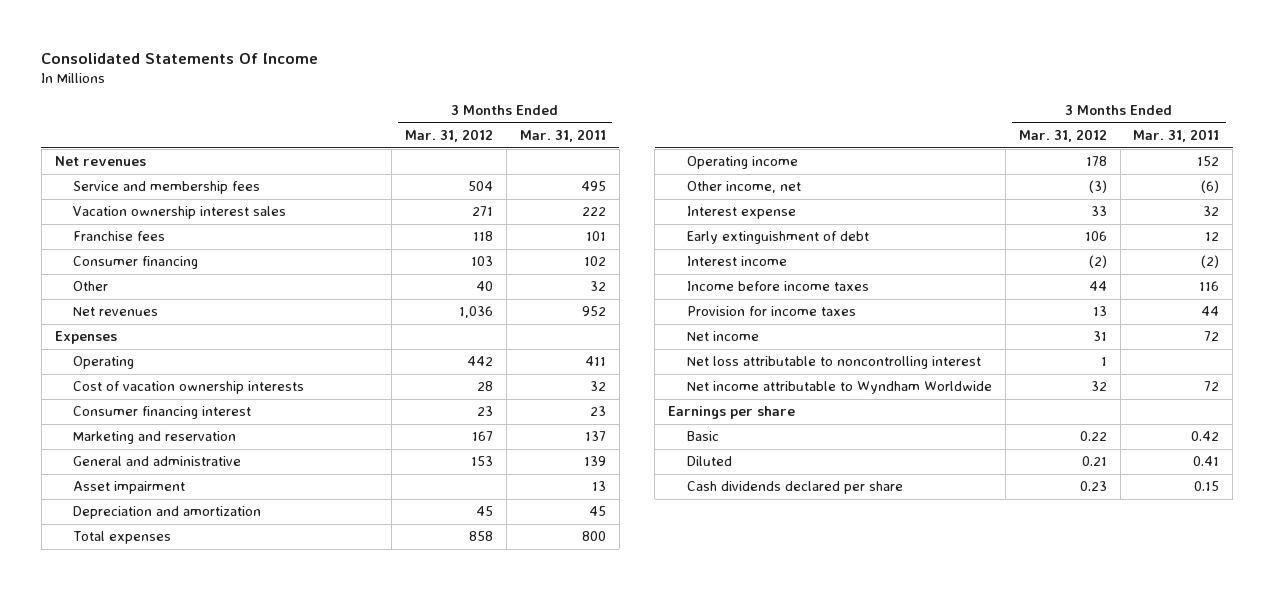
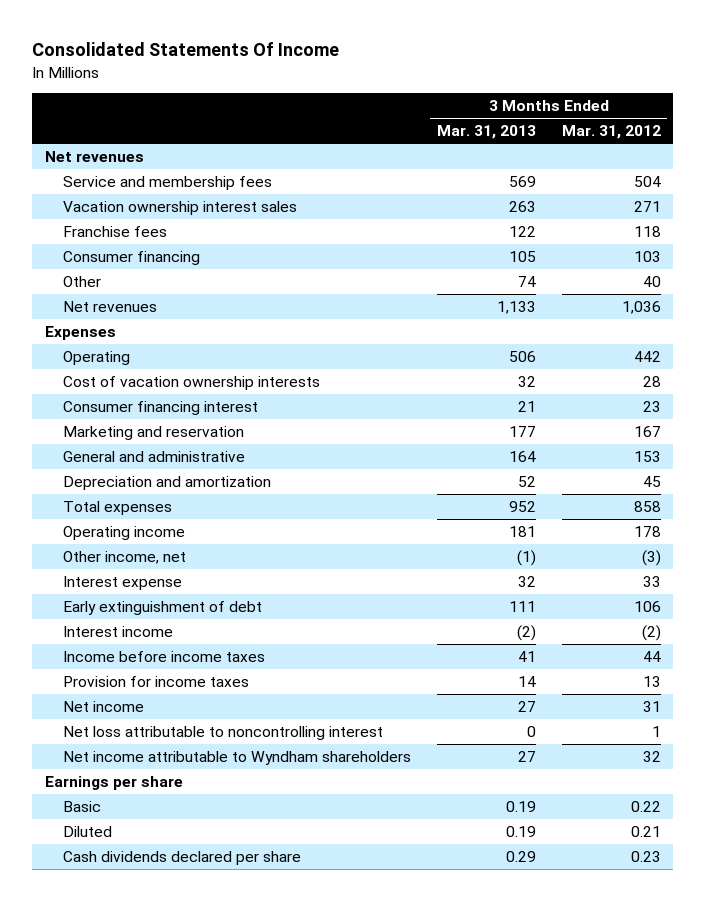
[519,129,606,143] Mar. 31, 2011 -> none
none -> [436,125,536,140] Mar. 31, 2013
[73,481,186,495] Asset impairment -> none
[686,381,992,395] Net income attributable to Wyndham Worldwide -> [63,751,412,766] Net income attributable to Wyndham shareholders

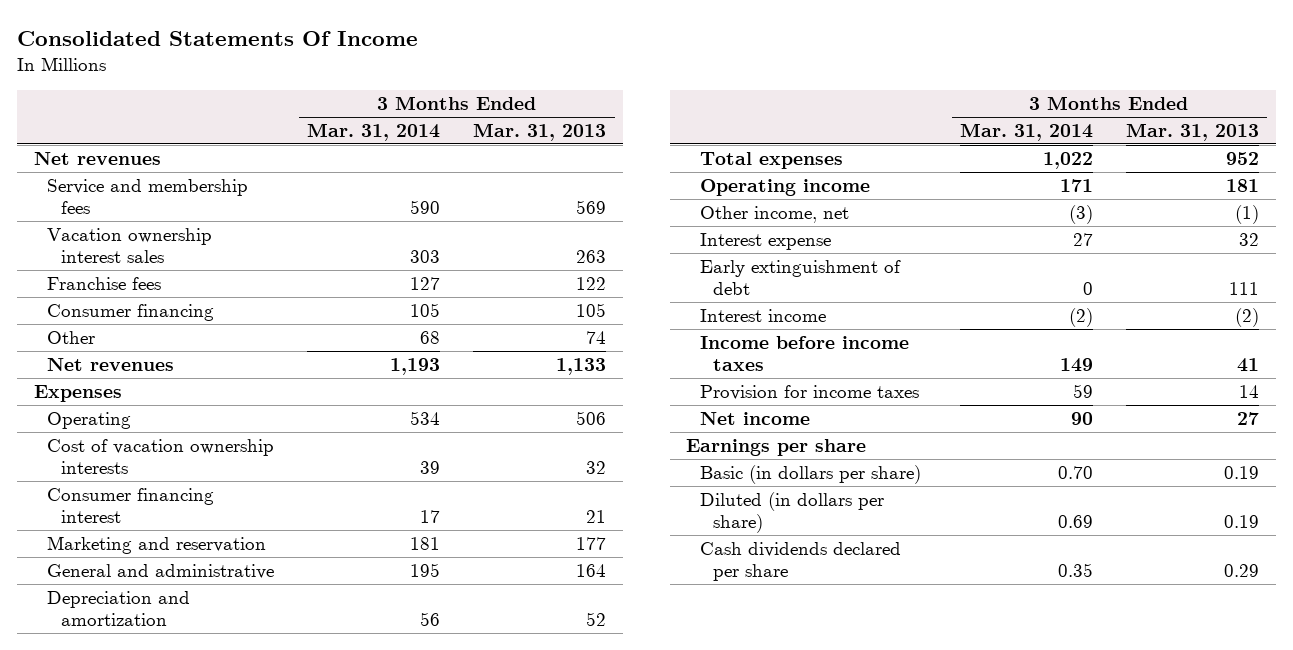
[561,125,661,140] Mar. 31, 2012 -> none
none -> [307,122,441,141] Mar. 31, 2014
[63,726,384,741] Net loss attributable to noncontrolling interest -> none
[63,751,412,766] Net income attributable to Wyndham shareholders -> none
[63,801,102,813] Basic -> [699,464,921,484] Basic (in dollars per share)
[63,826,113,838] Diluted -> [699,491,884,533] Diluted (in dollars per share)

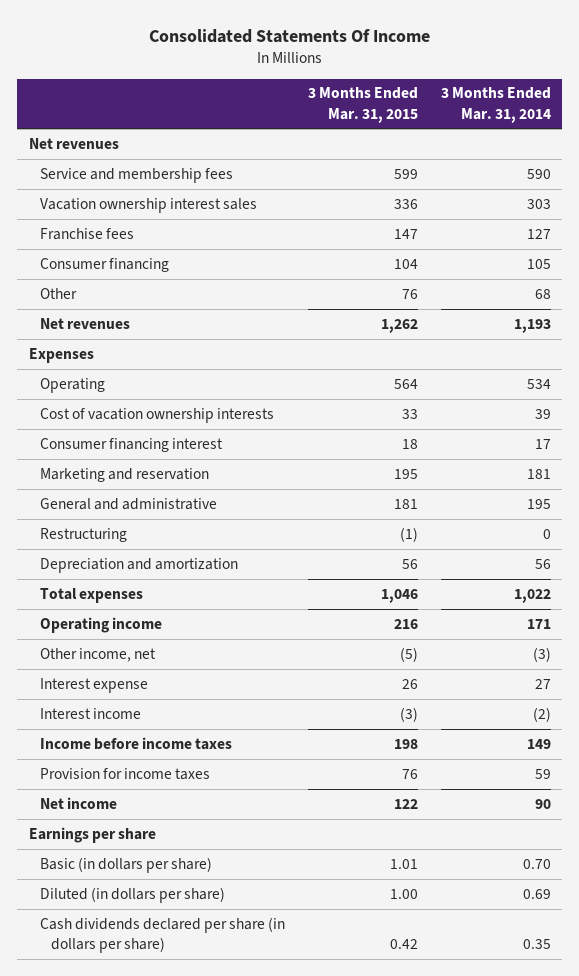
[473,122,607,141] Mar. 31, 2013 -> none
none -> [307,87,418,123] 3 Months Ended Mar. 31, 2015
none -> [39,527,127,542] Restructuring
[699,259,901,295] Early extinguishment of debt -> none
[699,541,901,581] Cash dividends declared per share -> [39,916,285,954] Cash dividends declared per share (in dollars per share)

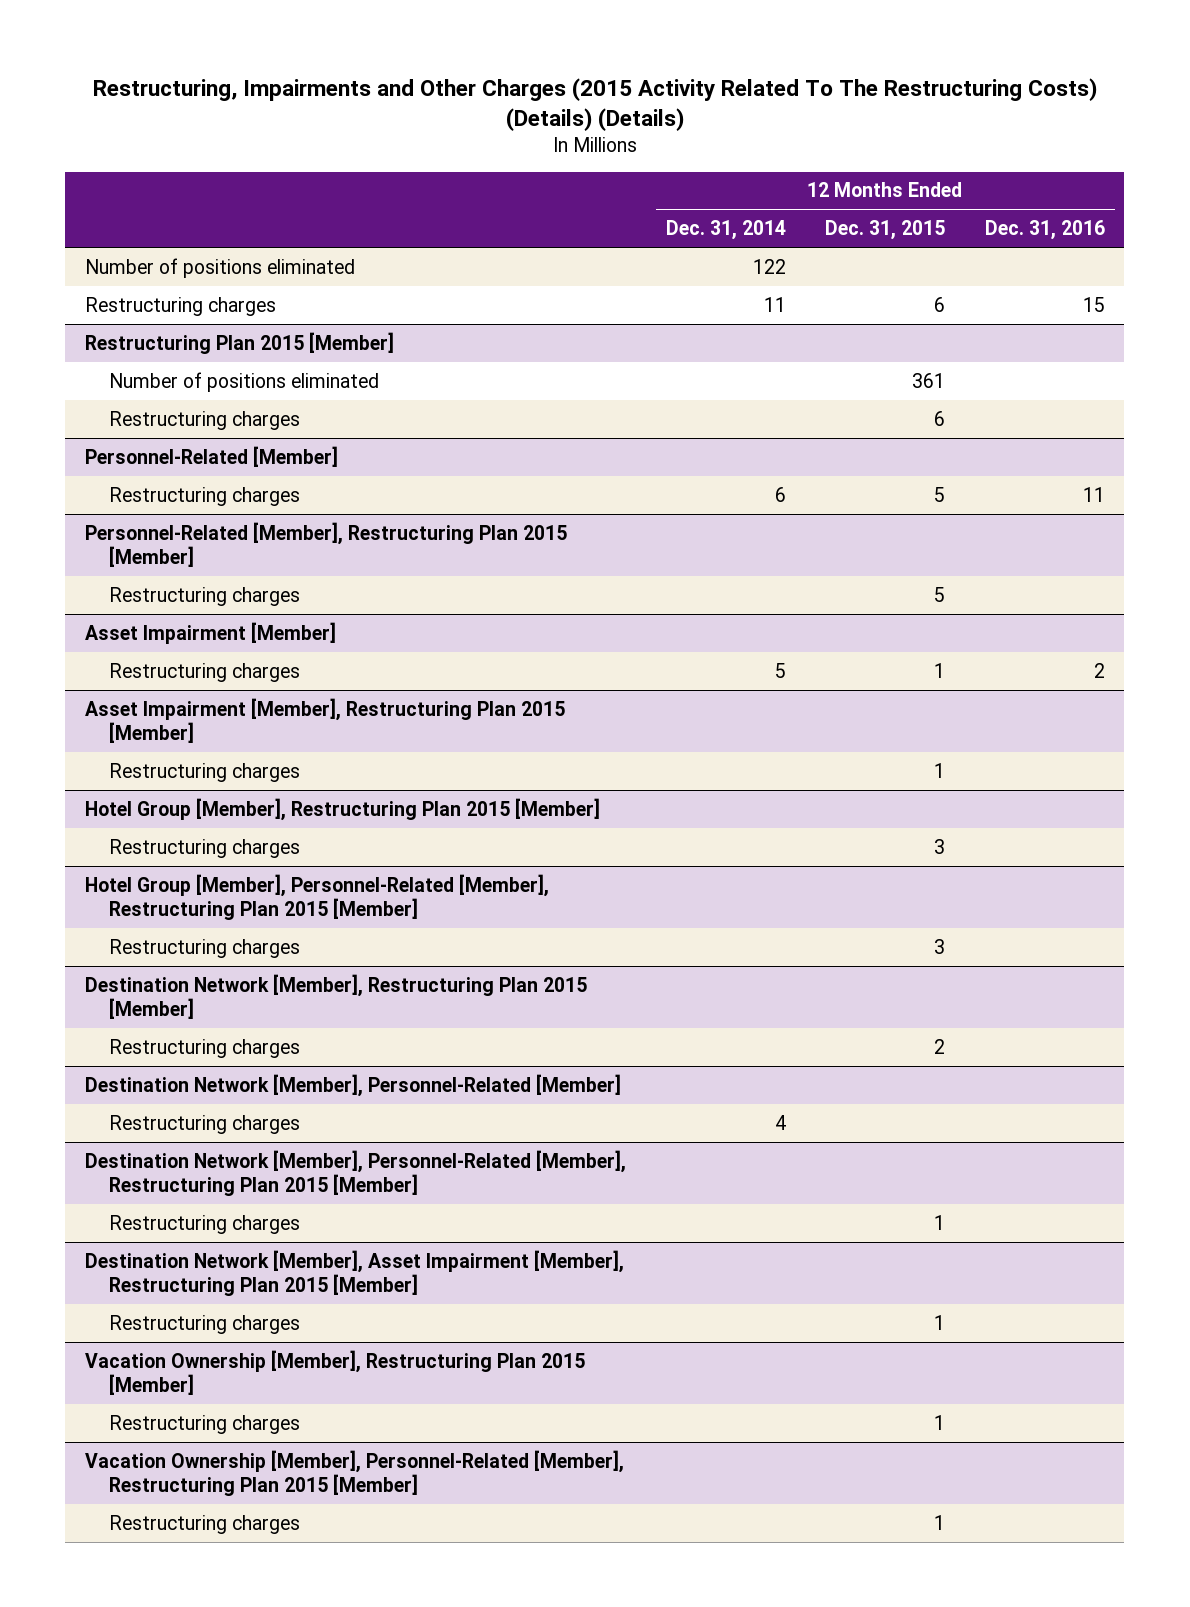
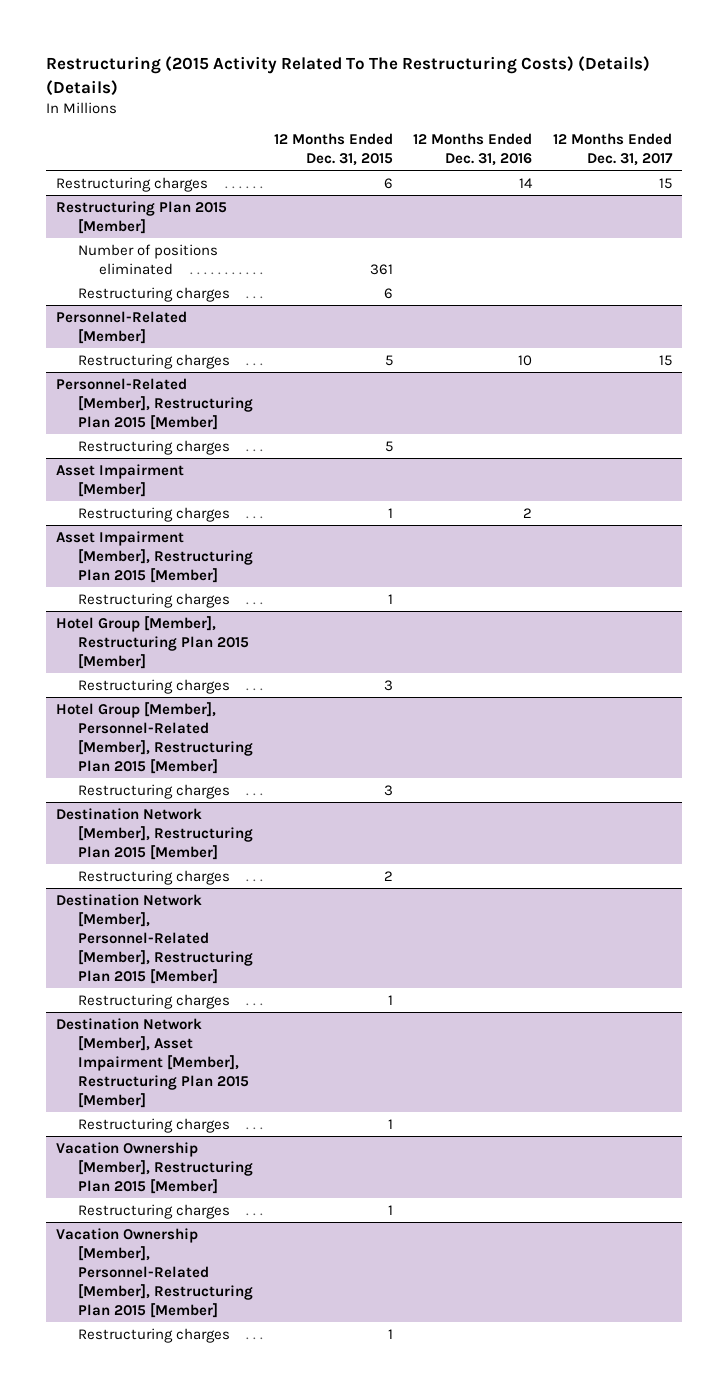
[92,77,1097,131] Restructuring, Impairments and Other Charges (2015 Activity Related To The Restructuring Costs) (Details) (Details) -> [46,56,651,96] Restructuring (2015 Activity Related To The Restructuring Costs) (Details) (Details)
[665,220,786,241] Dec. 31, 2014 -> none
none -> [553,133,674,167] 12 Months Ended Dec. 31, 2017
[84,257,355,278] Number of positions eliminated -> none
[1082,296,1105,312] 15 -> [519,177,534,188] 14
[1082,486,1105,502] 11 -> [518,354,533,366] 10
[84,1073,621,1097] Destination Network [Member], Personnel-Related [Member] -> none
[109,1114,301,1134] Restructuring charges -> none

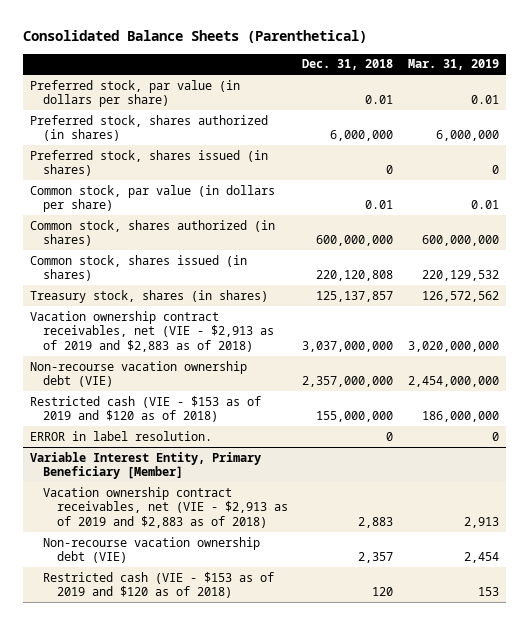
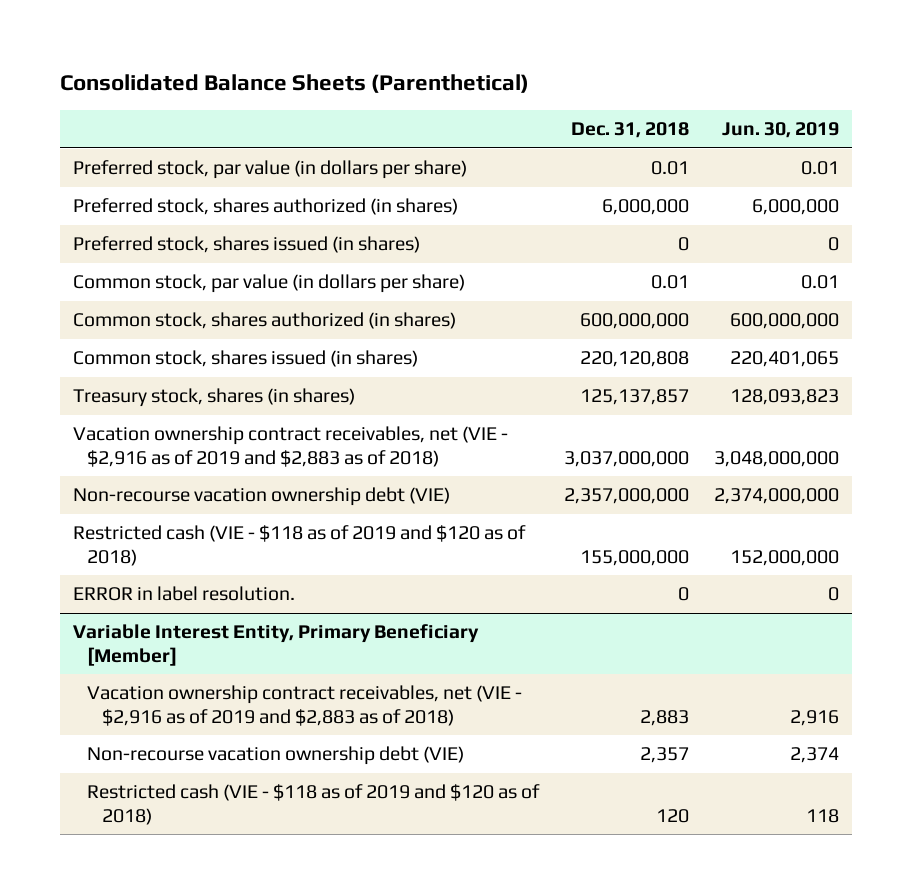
[407,59,499,71] Mar. 31, 2019 -> none
none -> [722,122,840,139] Jun. 30, 2019
[29,310,275,352] Vacation ownership contract receivables, net (VIE - $2,913 as of 2019 and $2,883 as of 2018) -> [72,426,508,467] Vacation ownership contract receivables, net (VIE - $2,916 as of 2019 and $2,883 as of 2018)
[29,395,261,423] Restricted cash (VIE - $153 as of 2019 and $120 as of 2018) -> [72,525,526,566] Restricted cash (VIE - $118 as of 2019 and $120 as of 2018)
[43,486,289,528] Vacation ownership contract receivables, net (VIE - $2,913 as of 2019 and $2,883 as of 2018) -> [87,685,523,726] Vacation ownership contract receivables, net (VIE - $2,916 as of 2019 and $2,883 as of 2018)
[43,571,275,599] Restricted cash (VIE - $153 as of 2019 and $120 as of 2018) -> [87,784,541,825] Restricted cash (VIE - $118 as of 2019 and $120 as of 2018)

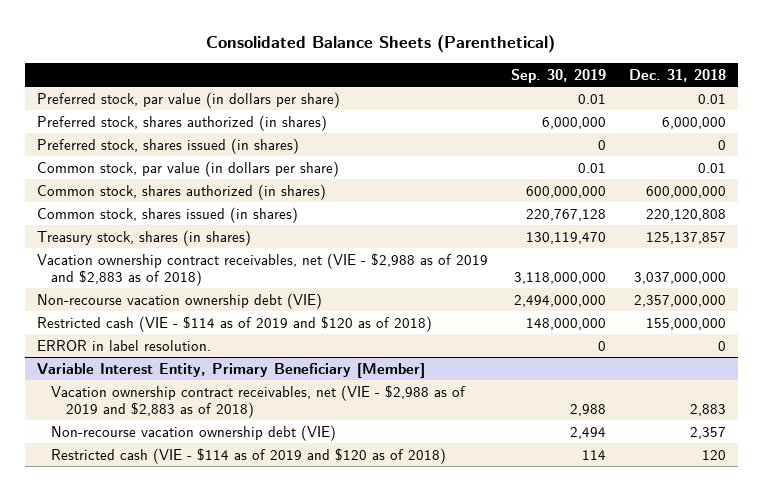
[722,122,840,139] Jun. 30, 2019 -> none
none -> [510,68,606,83] Sep. 30, 2019
[72,426,508,467] Vacation ownership contract receivables, net (VIE - $2,916 as of 2019 and $2,883 as of 2018) -> [36,252,488,286] Vacation ownership contract receivables, net (VIE - $2,988 as of 2019 and $2,883 as of 2018)
[72,525,526,566] Restricted cash (VIE - $118 as of 2019 and $120 as of 2018) -> [36,315,432,332] Restricted cash (VIE - $114 as of 2019 and $120 as of 2018)
[87,685,523,726] Vacation ownership contract receivables, net (VIE - $2,916 as of 2019 and $2,883 as of 2018) -> [51,384,467,418] Vacation ownership contract receivables, net (VIE - $2,988 as of 2019 and $2,883 as of 2018)
[87,784,541,825] Restricted cash (VIE - $118 as of 2019 and $120 as of 2018) -> [51,447,447,464] Restricted cash (VIE - $114 as of 2019 and $120 as of 2018)

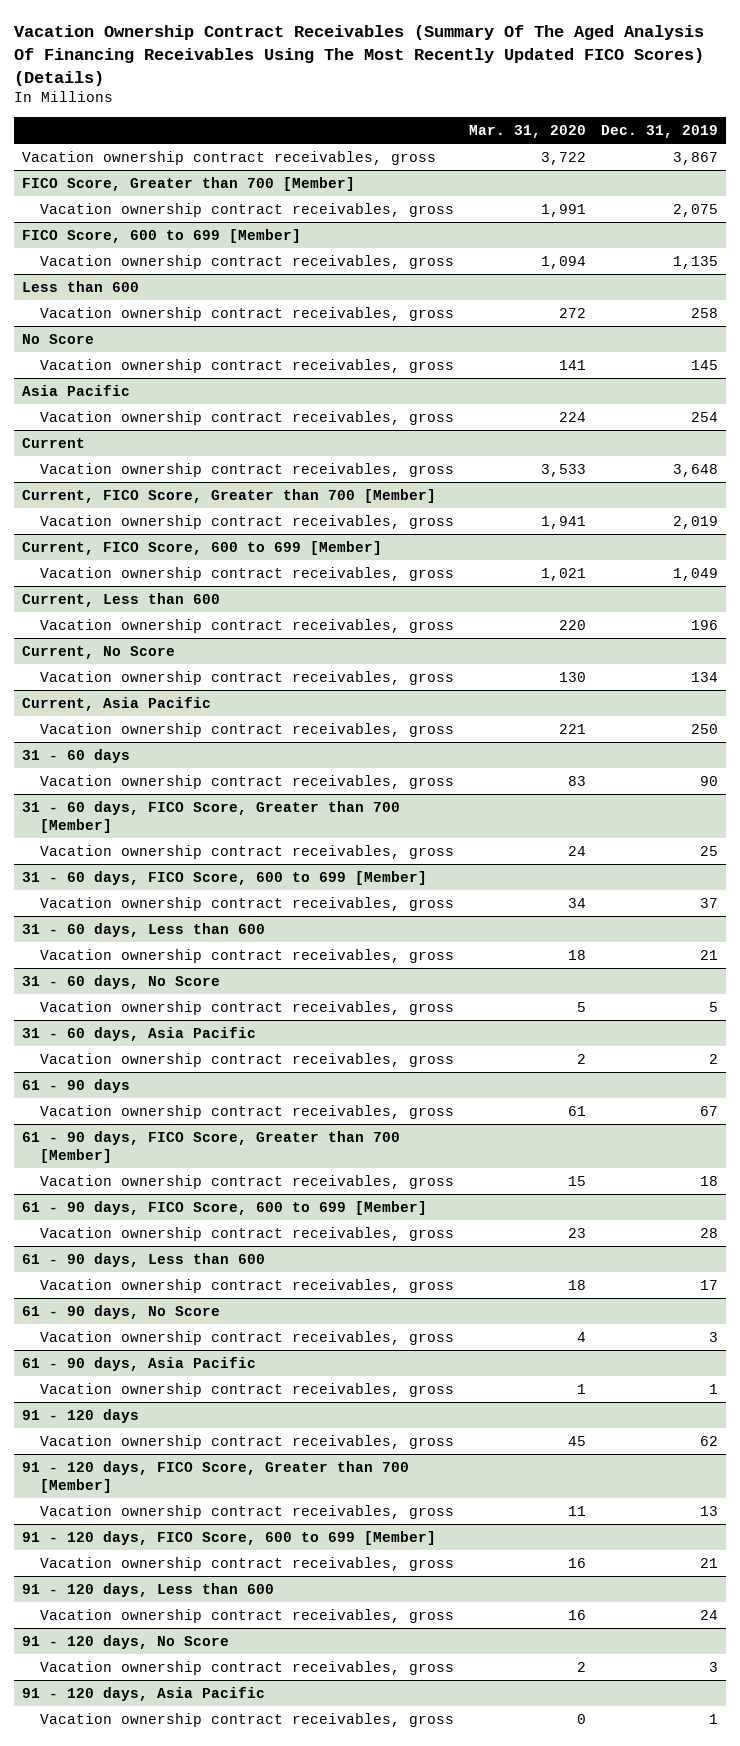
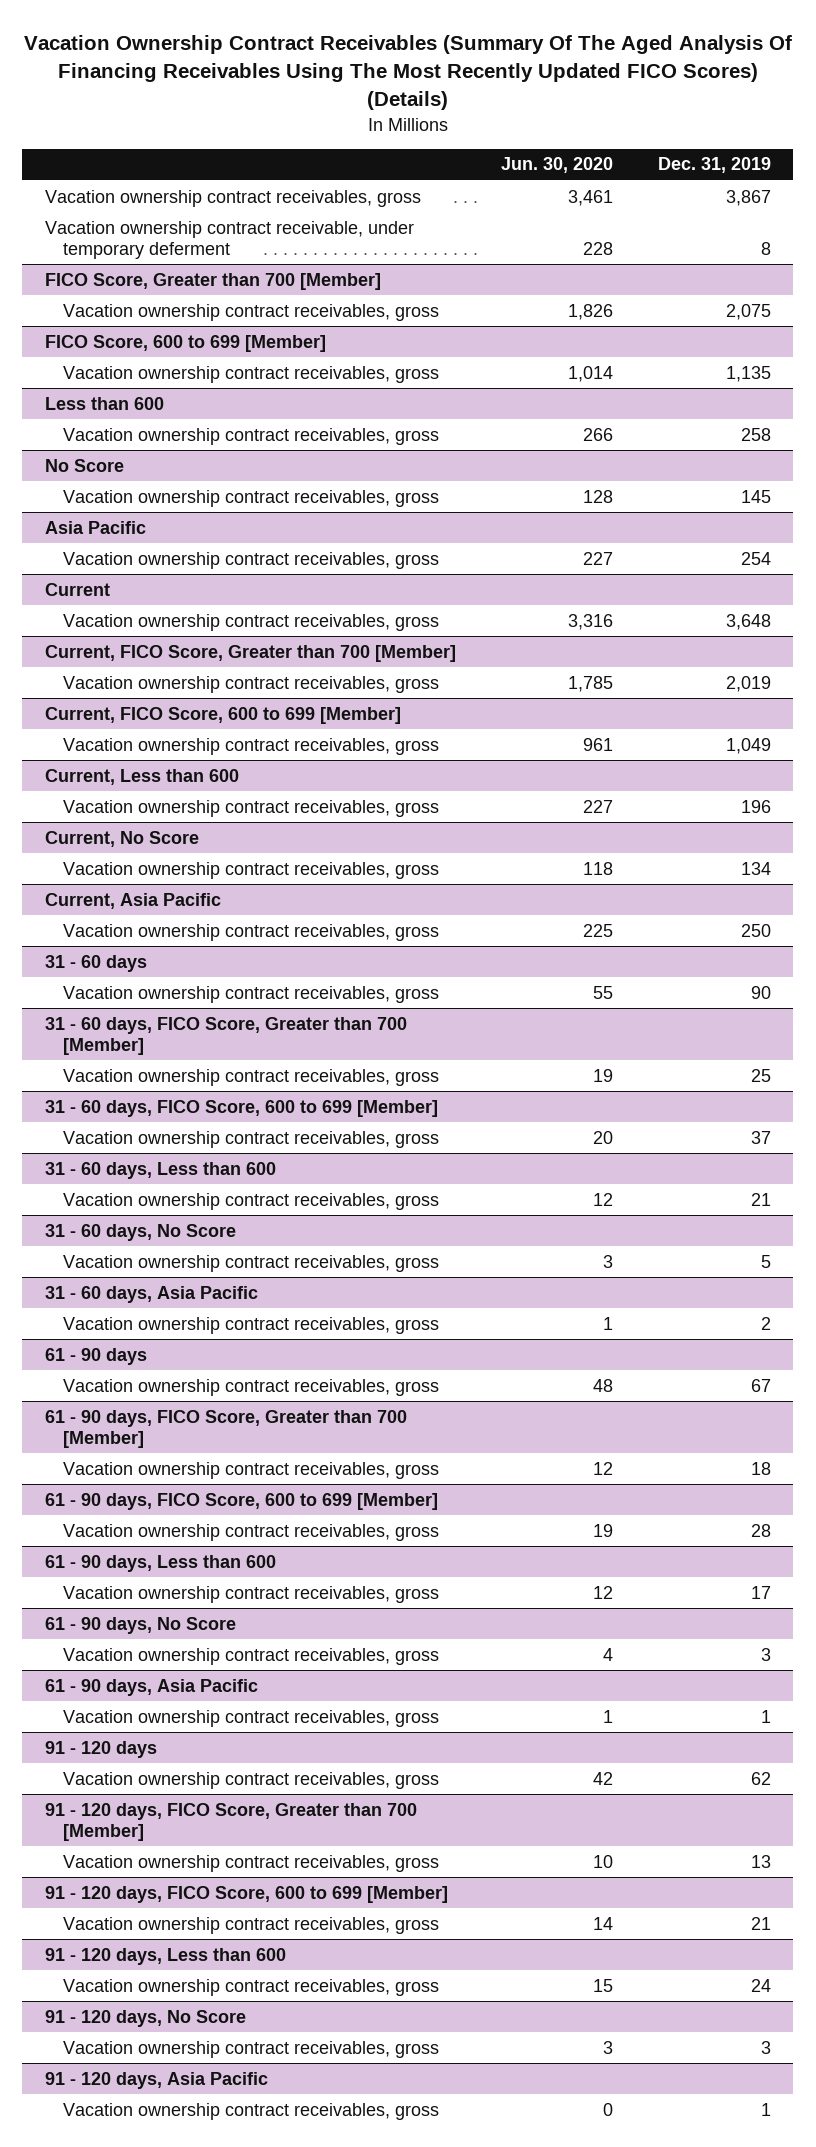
[469,124,587,138] Mar. 31, 2020 -> none
none -> [500,157,613,174] Jun. 30, 2020
none -> [44,220,414,259] Vacation ownership contract receivable, under temporary deferment

